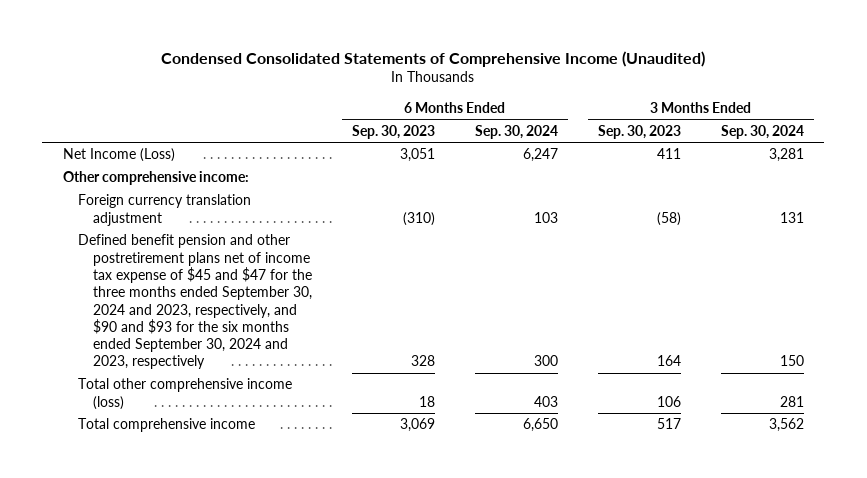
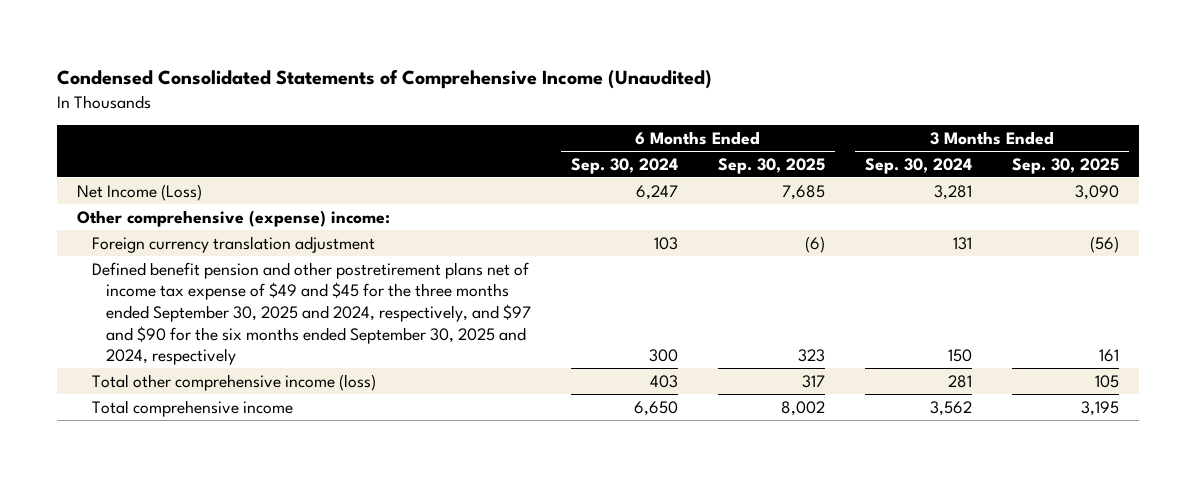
[351,124,435,139] Sep. 30, 2023 -> none
[598,124,682,139] Sep. 30, 2023 -> none
none -> [718,157,826,174] Sep. 30, 2025
none -> [1012,157,1120,174] Sep. 30, 2025
[62,171,249,186] Other comprehensive income: -> [76,209,390,227] Other comprehensive (expense) income:
[77,234,312,370] Defined benefit pension and other postretirement plans net of income tax expense of $45 and $47 for the three months ended September 30, 2024 and 2023, respectively, and $90 and $93 for the six months ended September 30, 2024 and 2023, respectively -> [91,261,532,366] Defined benefit pension and other postretirement plans net of income tax expense of $49 and $45 for the three months ended September 30, 2025 and 2024, respectively, and $97 and $90 for the six months ended September 30, 2025 and 2024, respectively

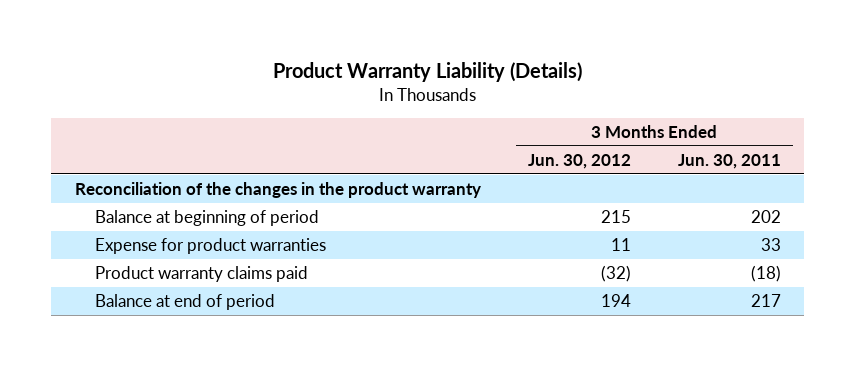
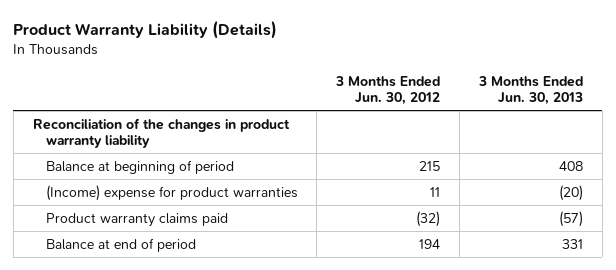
[677,153,781,169] Jun. 30, 2011 -> none
none -> [477,75,583,106] 3 Months Ended Jun. 30, 2013
[74,182,481,199] Reconciliation of the changes in the product warranty -> [32,117,290,149] Reconciliation of the changes in product warranty liability
[94,238,326,255] Expense for product warranties -> [45,184,298,201] (Income) expense for product warranties

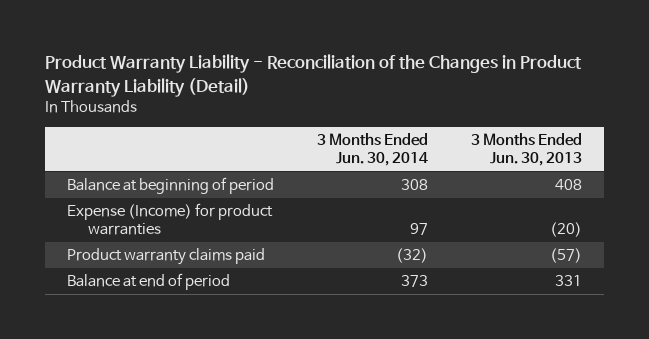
[13,21,278,40] Product Warranty Liability (Details) -> [45,54,583,97] Product Warranty Liability - Reconciliation of the Changes in Product Warranty Liability (Detail)
[335,75,441,106] 3 Months Ended Jun. 30, 2012 -> none
none -> [316,132,428,166] 3 Months Ended Jun. 30, 2014
[32,117,290,149] Reconciliation of the changes in product warranty liability -> none
[45,184,298,201] (Income) expense for product warranties -> [66,203,273,236] Expense (Income) for product warranties

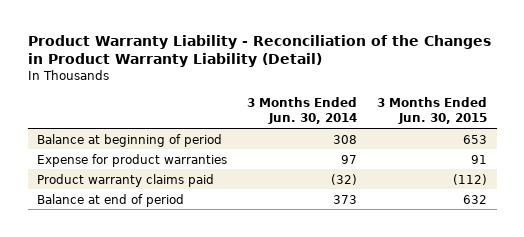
[471,132,583,166] 3 Months Ended Jun. 30, 2013 -> none
none -> [376,96,487,125] 3 Months Ended Jun. 30, 2015
[66,203,273,236] Expense (Income) for product warranties -> [37,153,228,167] Expense for product warranties

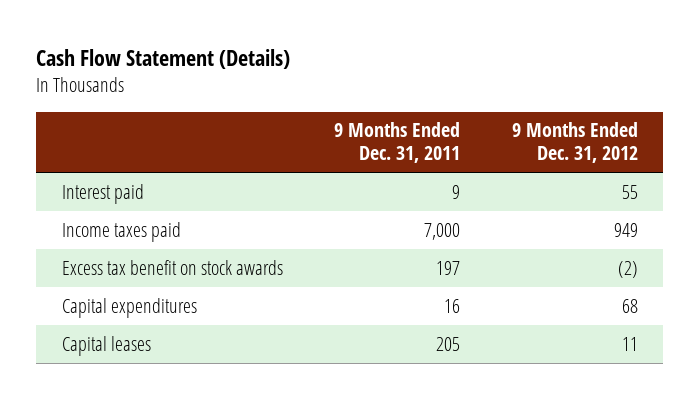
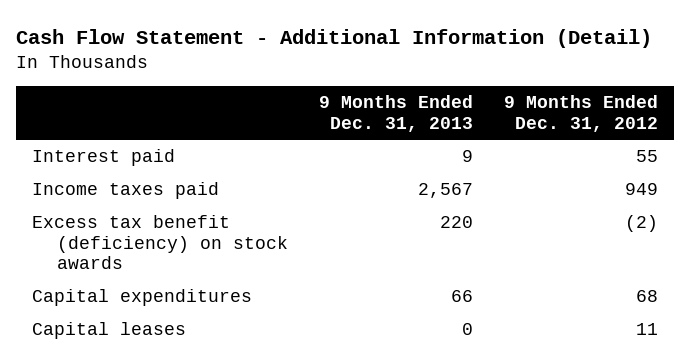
[36,49,291,70] Cash Flow Statement (Details) -> [16,28,653,48] Cash Flow Statement - Additional Information (Detail)
[334,122,461,164] 9 Months Ended Dec. 31, 2011 -> none
none -> [319,95,474,132] 9 Months Ended Dec. 31, 2013
[61,259,283,275] Excess tax benefit on stock awards -> [31,215,289,270] Excess tax benefit (deficiency) on stock awards

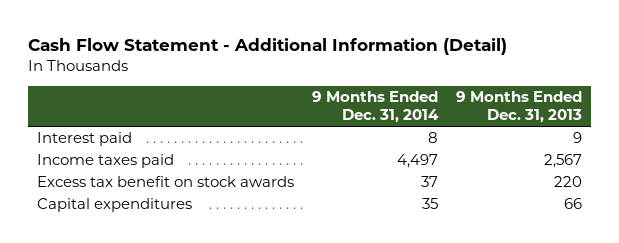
[504,95,659,132] 9 Months Ended Dec. 31, 2012 -> none
none -> [311,91,439,124] 9 Months Ended Dec. 31, 2014
[31,215,289,270] Excess tax benefit (deficiency) on stock awards -> [36,176,294,188] Excess tax benefit on stock awards
[31,322,186,340] Capital leases -> none

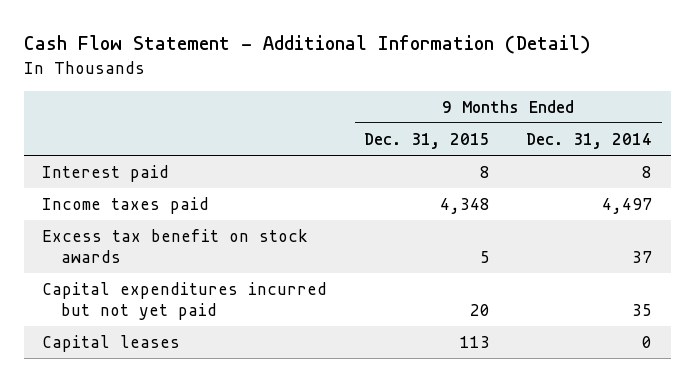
[456,91,583,124] 9 Months Ended Dec. 31, 2013 -> none
none -> [363,132,490,149] Dec. 31, 2015
[36,198,192,213] Capital expenditures -> [42,281,328,320] Capital expenditures incurred but not yet paid
none -> [42,334,181,352] Capital leases

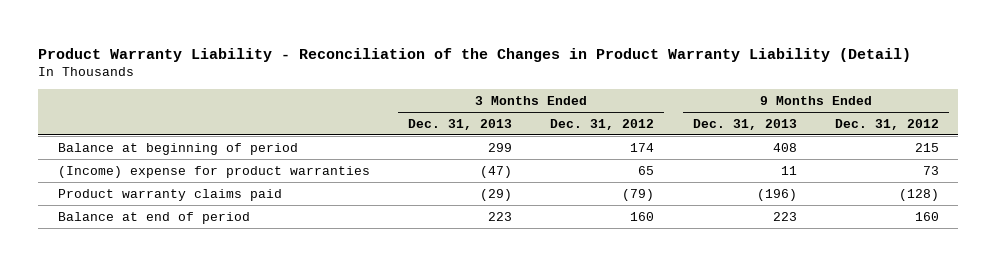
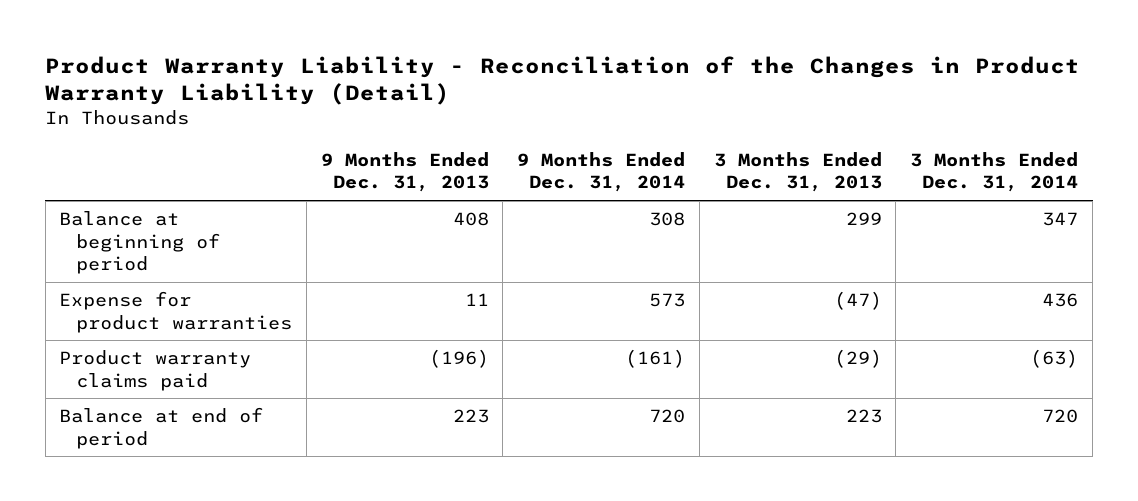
[550,118,655,130] Dec. 31, 2012 -> none
[834,118,939,130] Dec. 31, 2012 -> none
none -> [517,151,686,193] 9 Months Ended Dec. 31, 2014
none -> [910,151,1079,193] 3 Months Ended Dec. 31, 2014
[57,165,370,178] (Income) expense for product warranties -> [59,291,293,333] Expense for product warranties

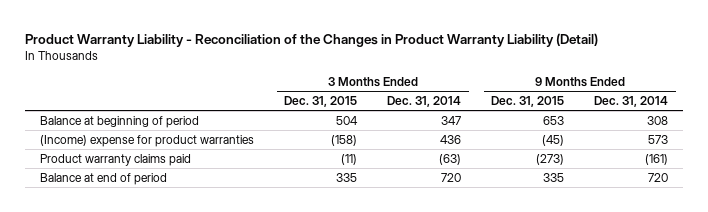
[320,151,489,193] 9 Months Ended Dec. 31, 2013 -> none
[713,151,882,193] 3 Months Ended Dec. 31, 2013 -> none
none -> [284,96,358,108] Dec. 31, 2015
none -> [491,96,565,108] Dec. 31, 2015
[59,291,293,333] Expense for product warranties -> [40,134,255,147] (Income) expense for product warranties

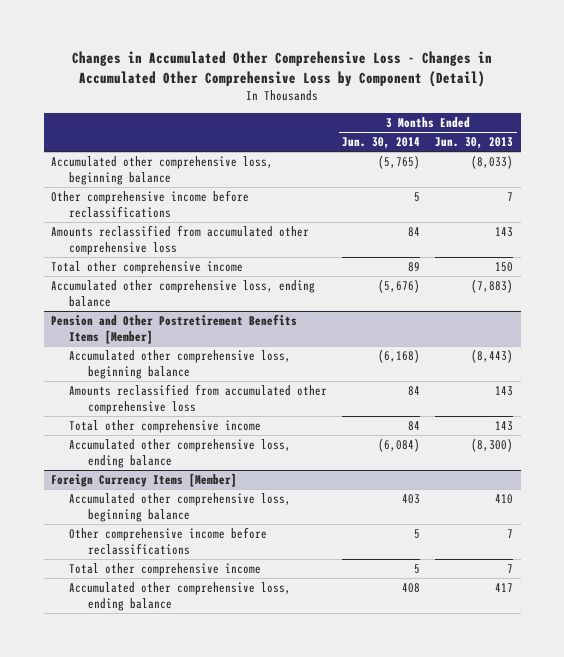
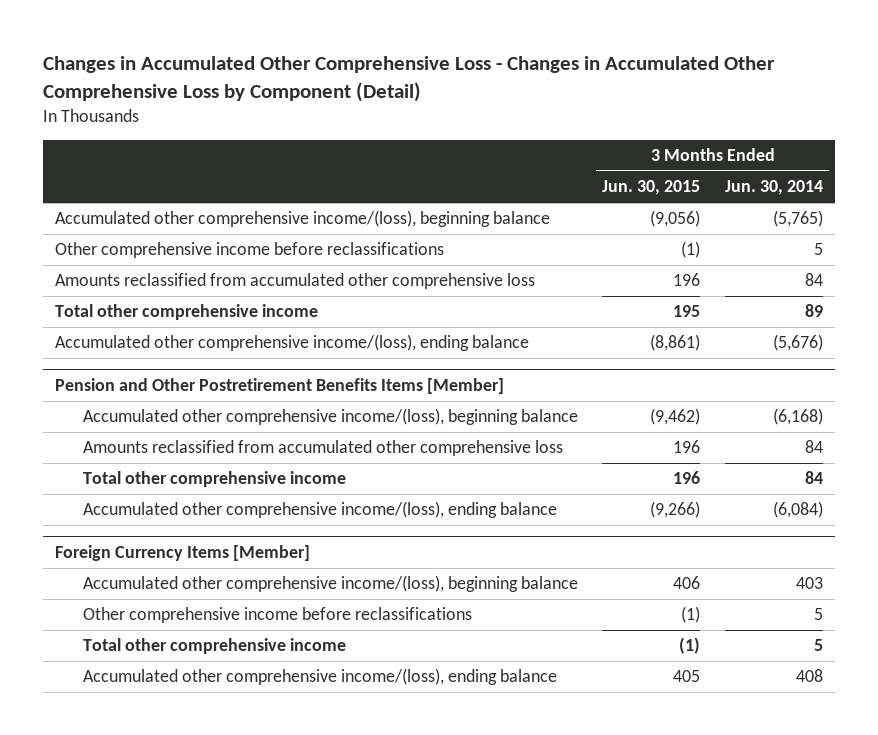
[435,137,514,150] Jun. 30, 2013 -> none
none -> [602,180,701,196] Jun. 30, 2015
[51,156,274,185] Accumulated other comprehensive loss, beginning balance -> [55,210,551,228] Accumulated other comprehensive income/(loss), beginning balance
[51,280,316,307] Accumulated other comprehensive loss, ending balance -> [55,334,530,352] Accumulated other comprehensive income/(loss), ending balance
[69,350,292,379] Accumulated other comprehensive loss, beginning balance -> [82,408,578,426] Accumulated other comprehensive income/(loss), beginning balance
[69,439,292,468] Accumulated other comprehensive loss, ending balance -> [82,501,557,519] Accumulated other comprehensive income/(loss), ending balance
[69,493,292,522] Accumulated other comprehensive loss, beginning balance -> [82,575,578,593] Accumulated other comprehensive income/(loss), beginning balance
[69,582,292,611] Accumulated other comprehensive loss, ending balance -> [82,668,557,686] Accumulated other comprehensive income/(loss), ending balance

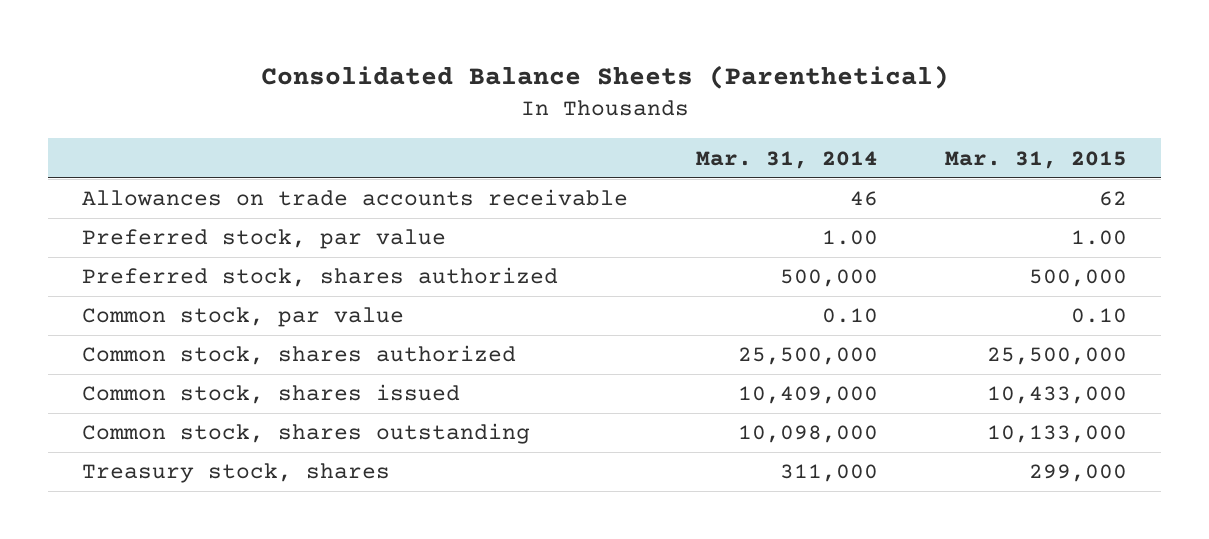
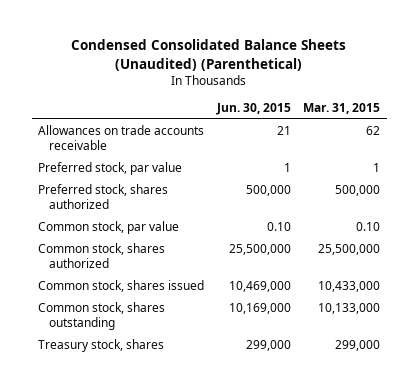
[260,65,949,90] Consolidated Balance Sheets (Parenthetical) -> [71,39,347,72] Condensed Consolidated Balance Sheets (Unaudited) (Parenthetical)
[695,150,878,169] Mar. 31, 2014 -> none
none -> [215,103,291,116] Jun. 30, 2015
[1071,230,1128,246] 1.00 -> [373,163,381,173] 1

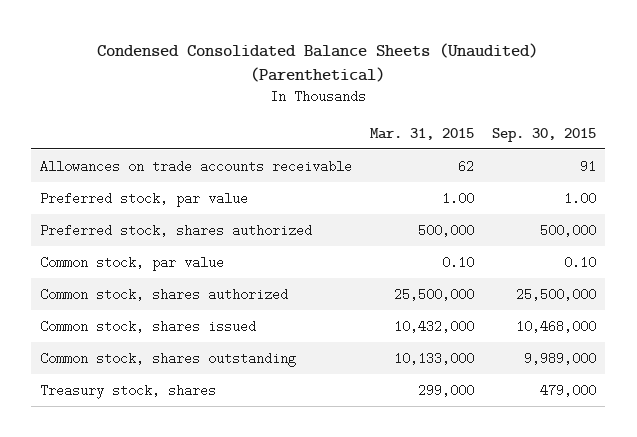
[215,103,291,116] Jun. 30, 2015 -> none
none -> [492,127,597,142] Sep. 30, 2015
[373,163,381,173] 1 -> [442,191,475,205] 1.00
[318,281,381,293] 10,433,000 -> [394,319,475,333] 10,432,000

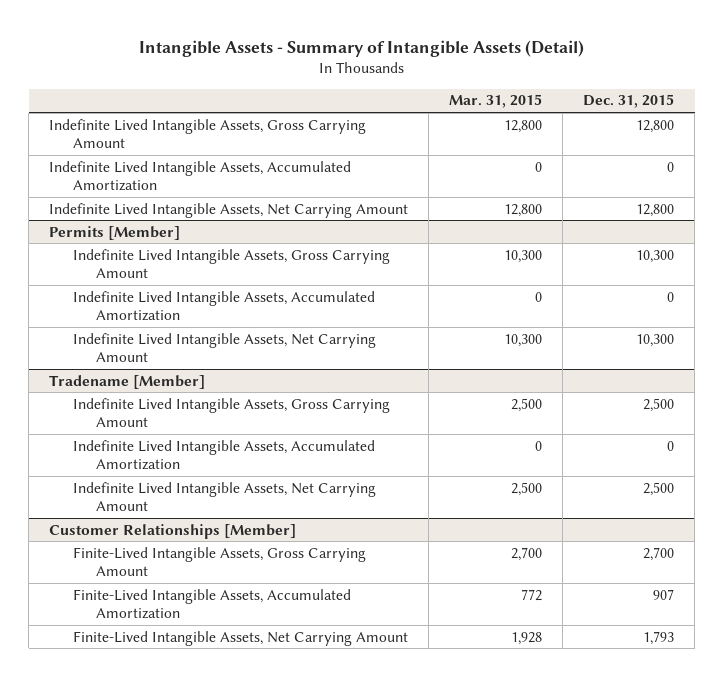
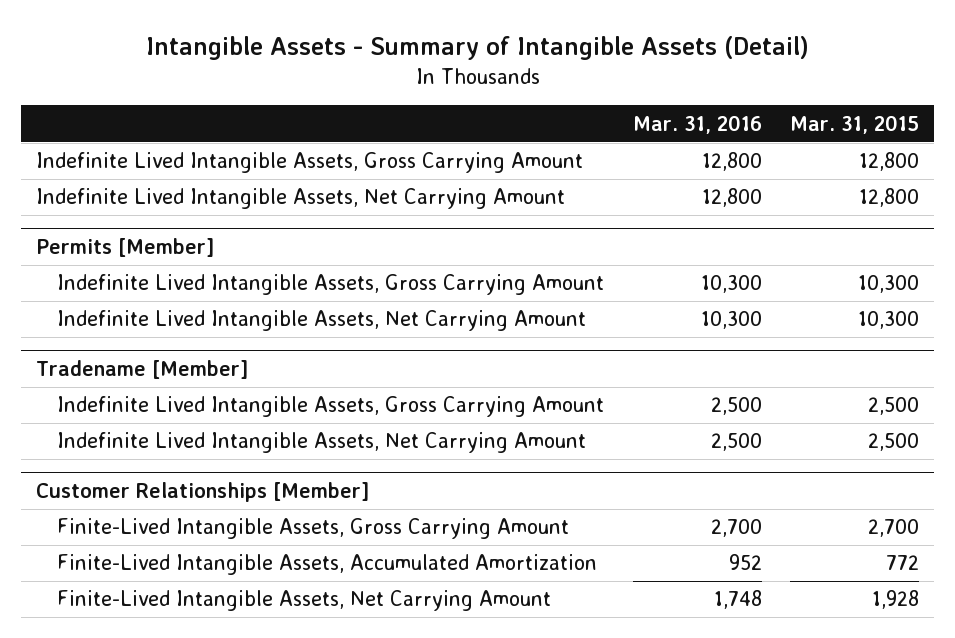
[583,94,675,109] Dec. 31, 2015 -> none
none -> [632,114,762,134] Mar. 31, 2016
[49,160,352,192] Indefinite Lived Intangible Assets, Accumulated Amortization -> none
[72,290,375,322] Indefinite Lived Intangible Assets, Accumulated Amortization -> none
[72,439,375,471] Indefinite Lived Intangible Assets, Accumulated Amortization -> none

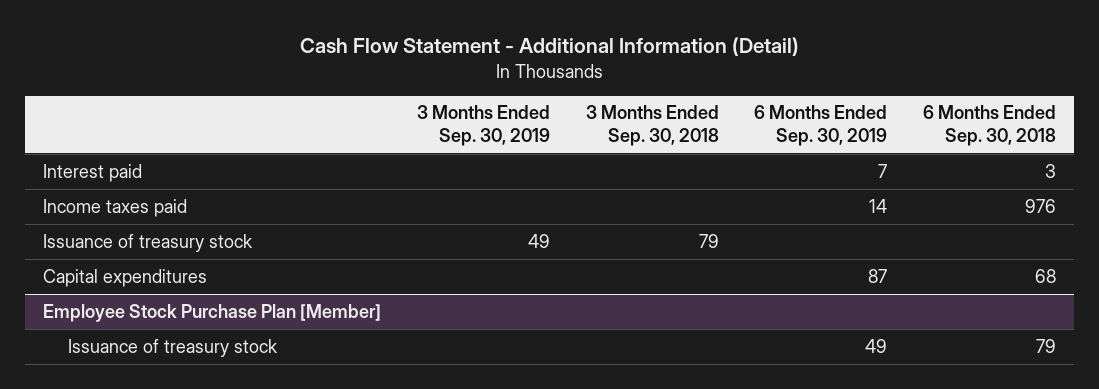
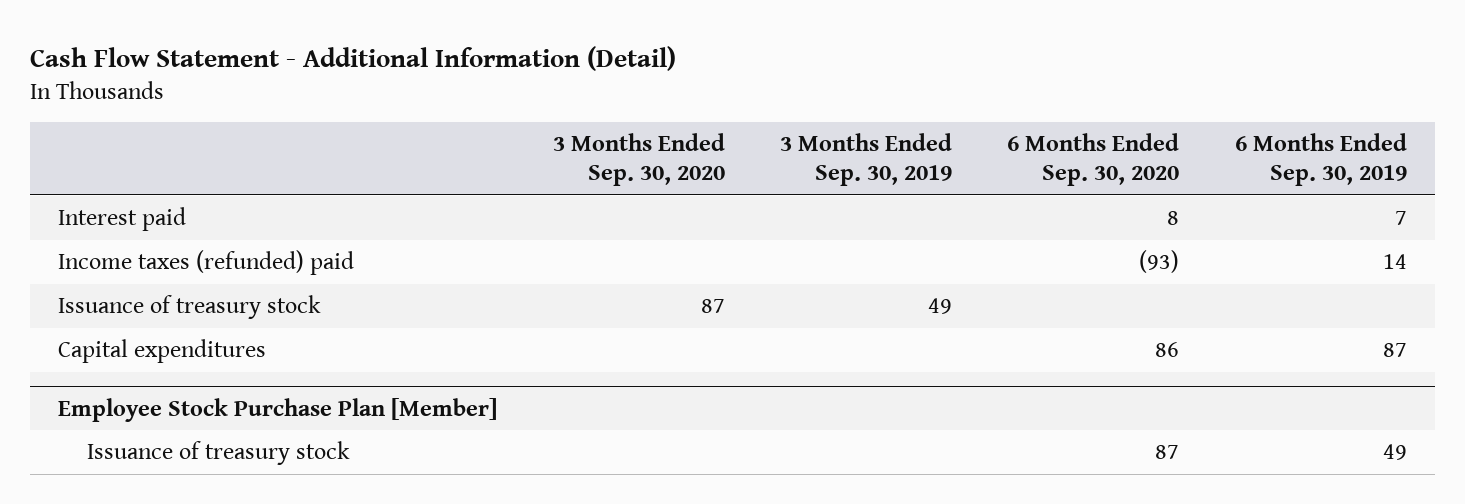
[585,105,719,146] 3 Months Ended Sep. 30, 2018 -> none
[922,105,1056,146] 6 Months Ended Sep. 30, 2018 -> none
none -> [552,133,725,187] 3 Months Ended Sep. 30, 2020
none -> [1007,133,1180,187] 6 Months Ended Sep. 30, 2020
[43,198,188,217] Income taxes paid -> [58,250,355,276] Income taxes (refunded) paid

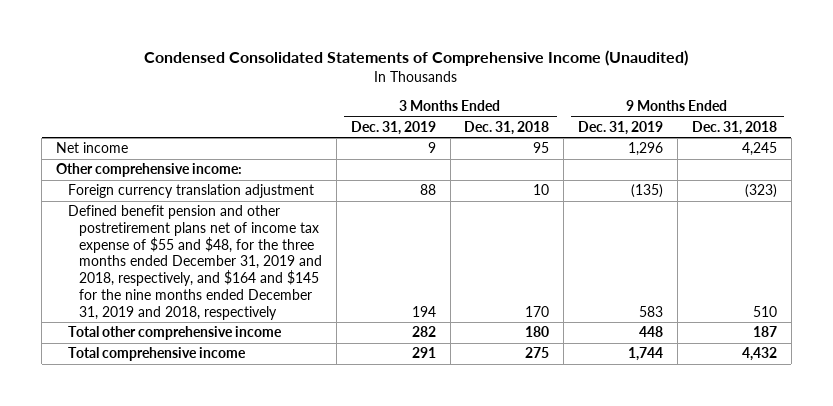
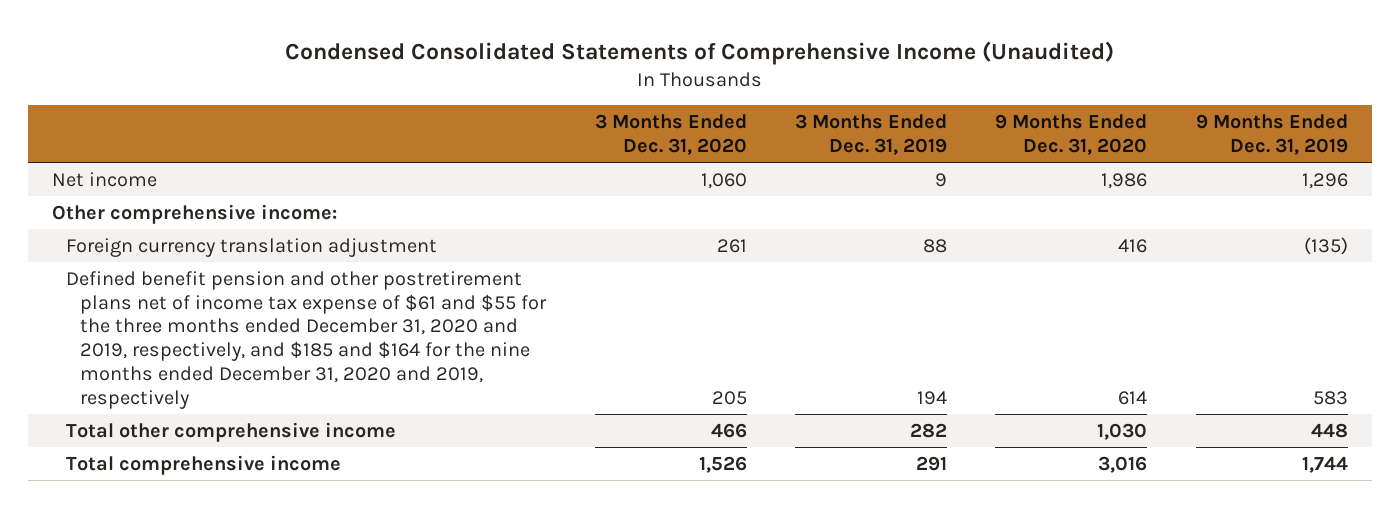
[464,120,550,135] Dec. 31, 2018 -> none
[691,120,777,135] Dec. 31, 2018 -> none
none -> [594,114,747,155] 3 Months Ended Dec. 31, 2020
none -> [995,114,1148,155] 9 Months Ended Dec. 31, 2020
[67,205,323,320] Defined benefit pension and other postretirement plans net of income tax expense of $55 and $48, for the three months ended December 31, 2019 and 2018, respectively, and $164 and $145 for the nine months ended December 31, 2019 and 2018, respectively -> [66,270,548,410] Defined benefit pension and other postretirement plans net of income tax expense of $61 and $55 for the three months ended December 31, 2020 and 2019, respectively, and $185 and $164 for the nine months ended December 31, 2020 and 2019, respectively

